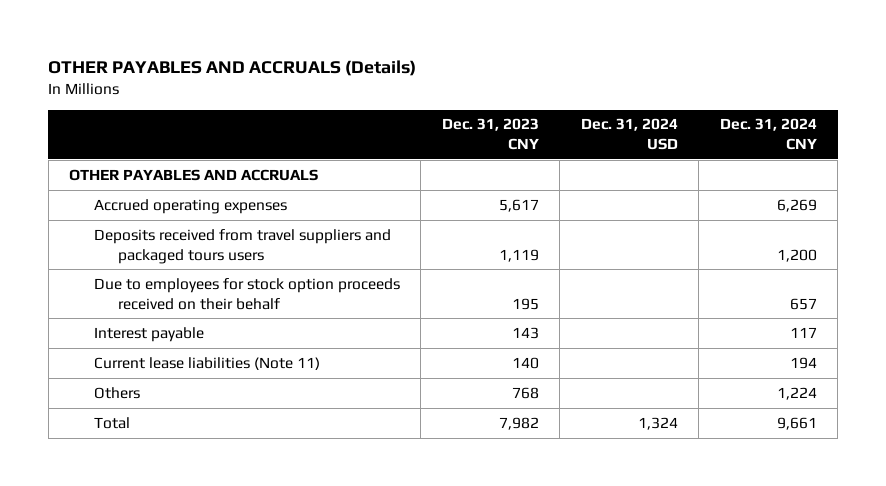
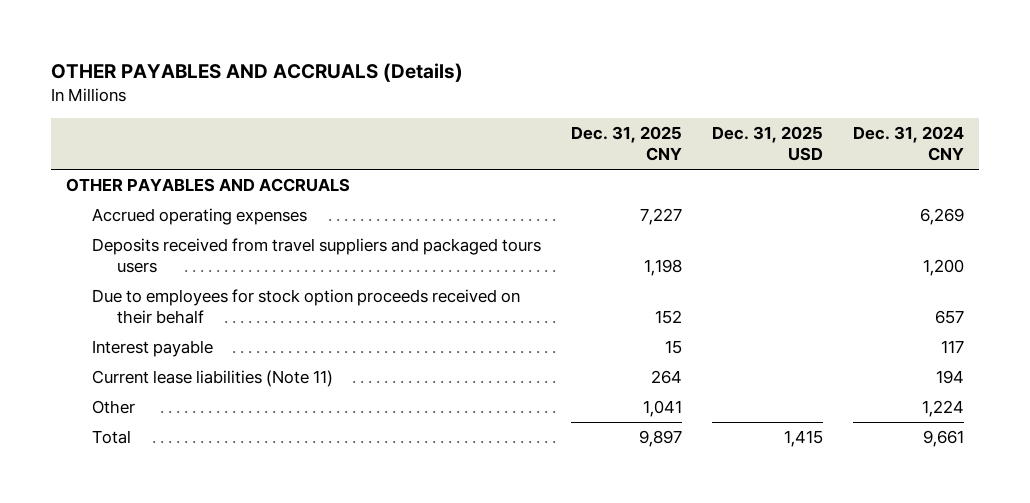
[441,118,539,151] Dec. 31, 2023 CNY -> none
[580,118,678,151] Dec. 31, 2024 USD -> none
none -> [570,126,682,162] Dec. 31, 2025 CNY
none -> [711,126,823,162] Dec. 31, 2025 USD
[93,386,140,399] Others -> [91,400,135,415] Other

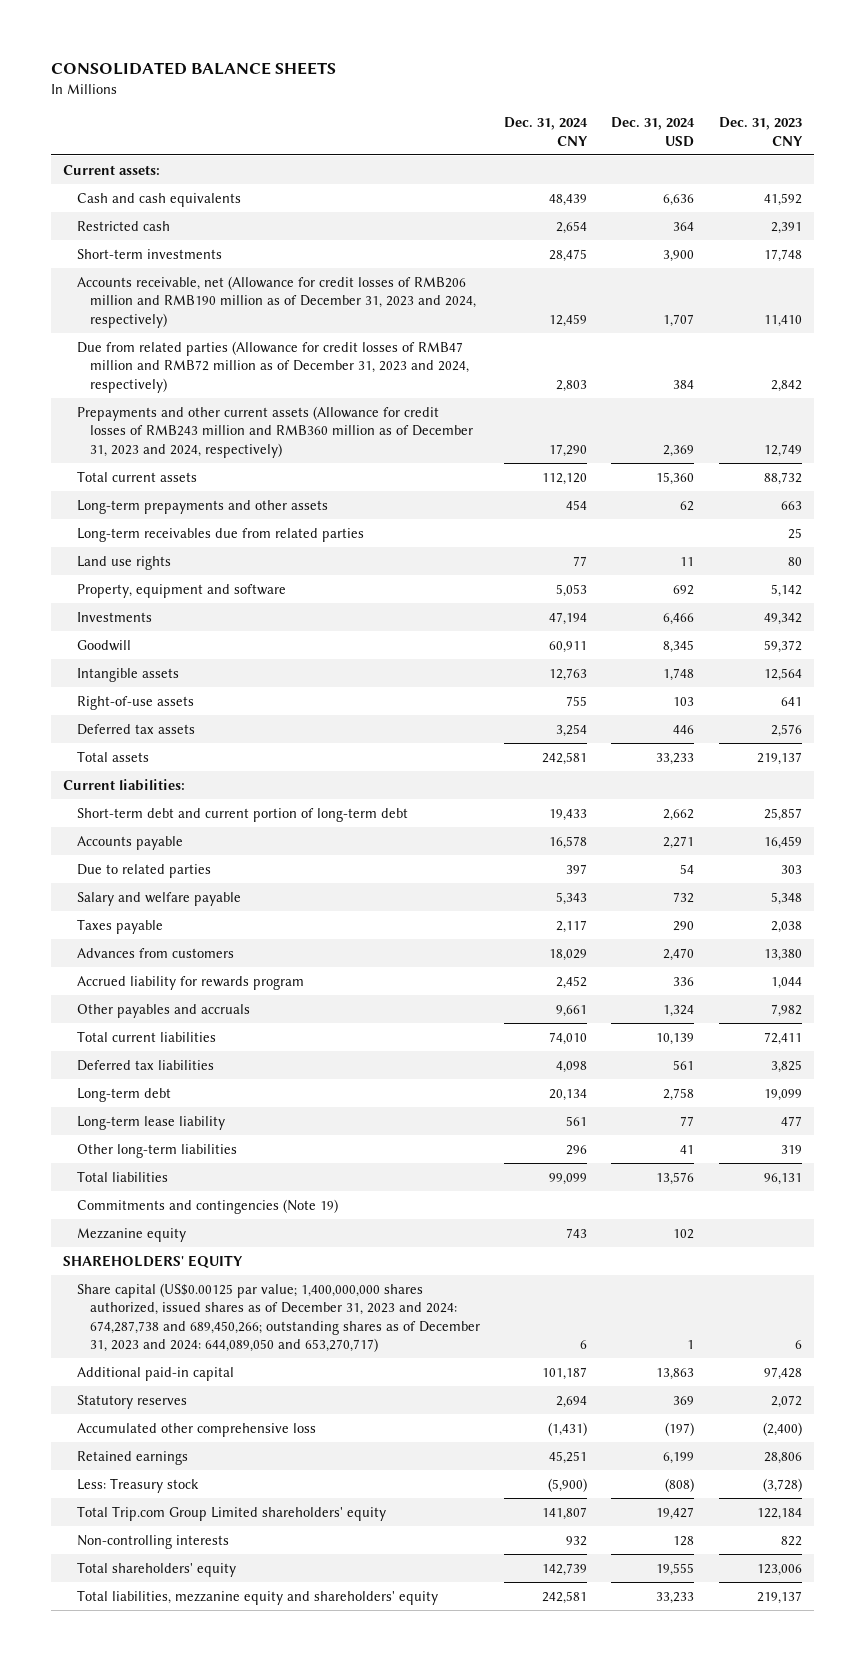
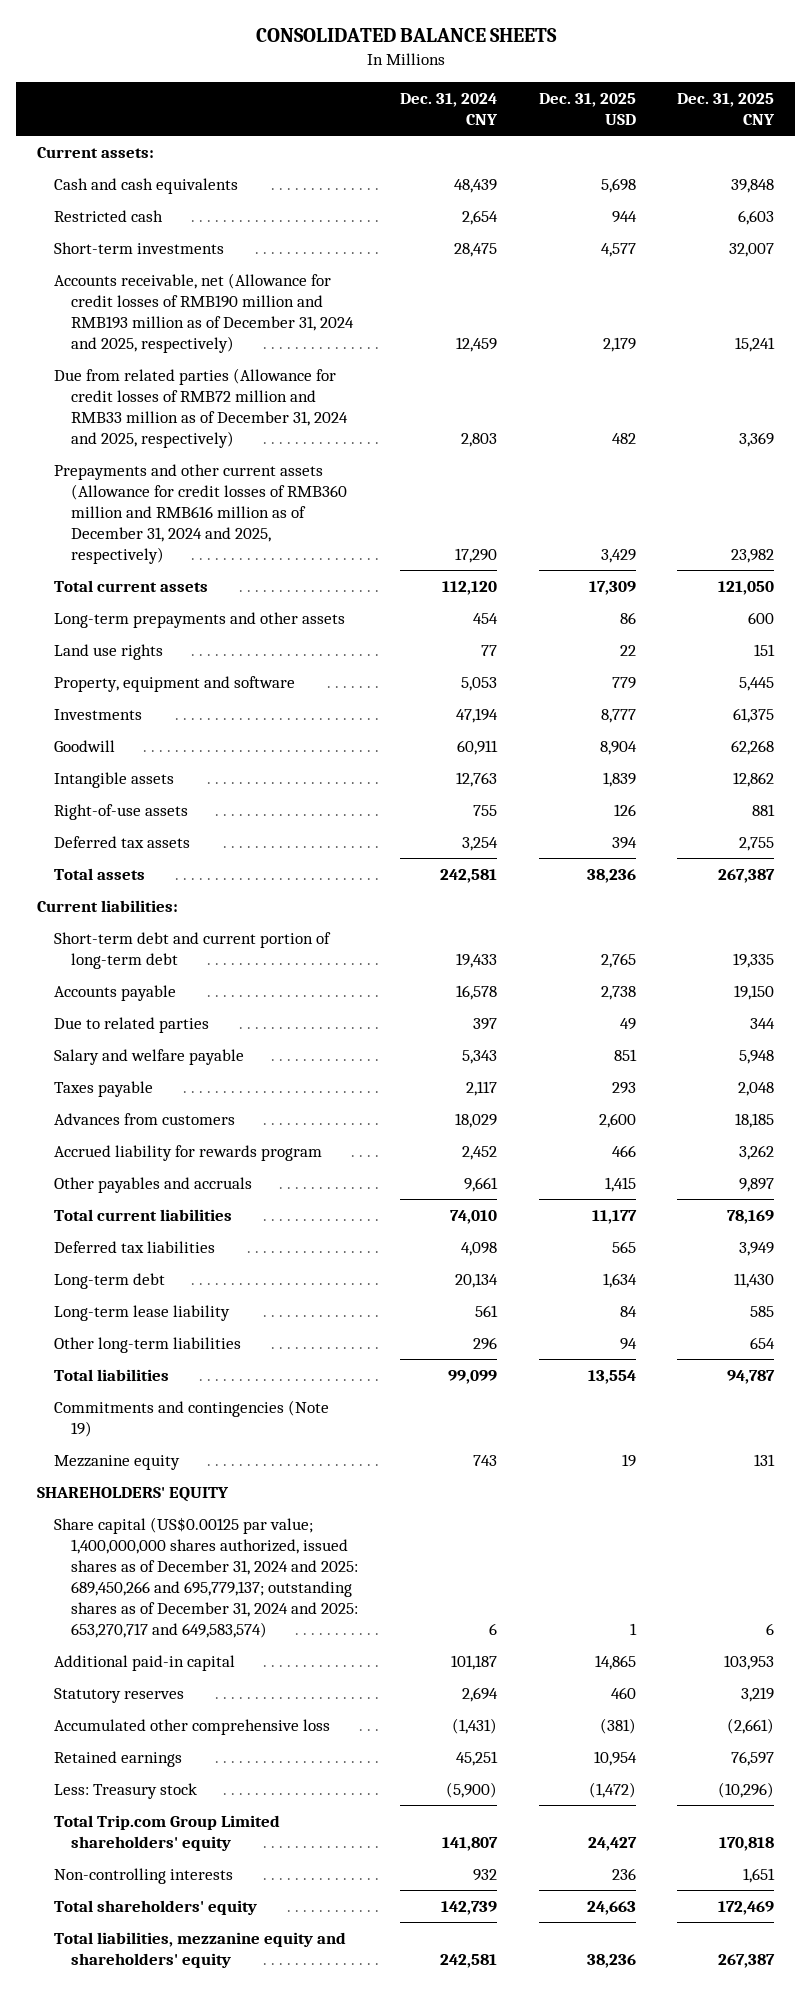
[611,117,696,147] Dec. 31, 2024 USD -> none
[718,117,803,146] Dec. 31, 2023 CNY -> none
none -> [538,93,636,126] Dec. 31, 2025 USD
none -> [677,93,776,126] Dec. 31, 2025 CNY
[76,275,476,328] Accounts receivable, net (Allowance for credit losses of RMB206 million and RMB190 million as of December 31, 2023 and 2024, respectively) -> [54,272,355,353] Accounts receivable, net (Allowance for credit losses of RMB190 million and RMB193 million as of December 31, 2024 and 2025, respectively)
[76,340,469,393] Due from related parties (Allowance for credit losses of RMB47 million and RMB72 million as of December 31, 2023 and 2024, respectively) -> [54,367,349,448] Due from related parties (Allowance for credit losses of RMB72 million and RMB33 million as of December 31, 2024 and 2025, respectively)
[76,405,473,458] Prepayments and other current assets (Allowance for credit losses of RMB243 million and RMB360 million as of December 31, 2023 and 2024, respectively) -> [54,463,348,564] Prepayments and other current assets (Allowance for credit losses of RMB360 million and RMB616 million as of December 31, 2024 and 2025, respectively)
[76,527,364,542] Long-term receivables due from related parties -> none
[76,1282,480,1352] Share capital (US$0.00125 par value; 1,400,000,000 shares authorized, issued shares as of December 31, 2023 and 2024: 674,287,738 and 689,450,266; outstanding shares as of December 31, 2023 and 2024: 644,089,050 and 653,270,717) -> [54,1516,359,1639] Share capital (US$0.00125 par value; 1,400,000,000 shares authorized, issued shares as of December 31, 2024 and 2025: 689,450,266 and 695,779,137; outstanding shares as of December 31, 2024 and 2025: 653,270,717 and 649,583,574)

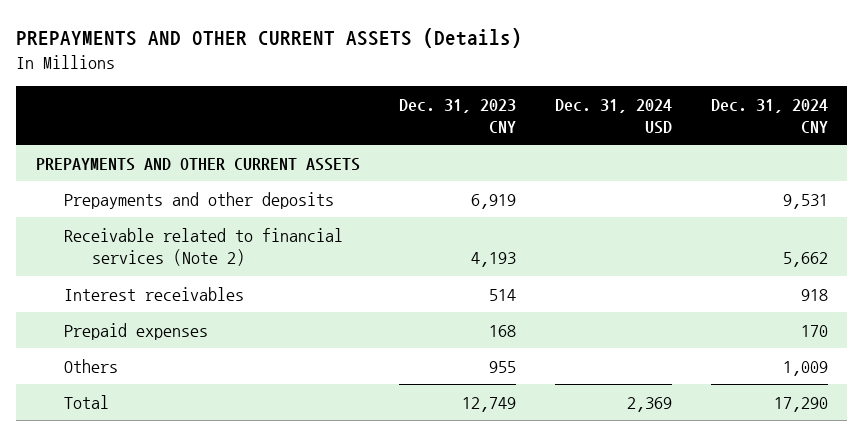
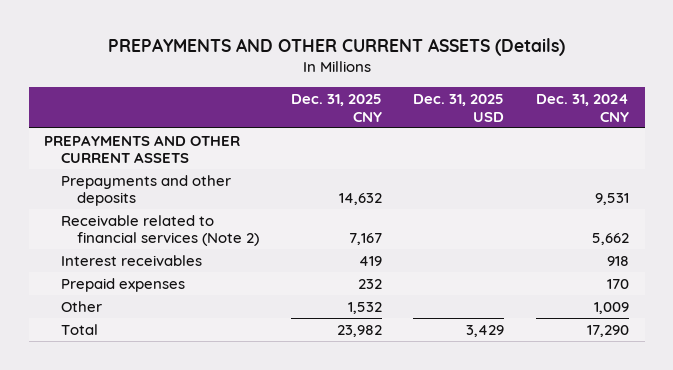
[398,98,516,134] Dec. 31, 2023 CNY -> none
[554,98,672,135] Dec. 31, 2024 USD -> none
none -> [290,94,382,122] Dec. 31, 2025 CNY
none -> [413,94,505,122] Dec. 31, 2025 USD
[64,358,119,373] Others -> [60,300,102,312] Other

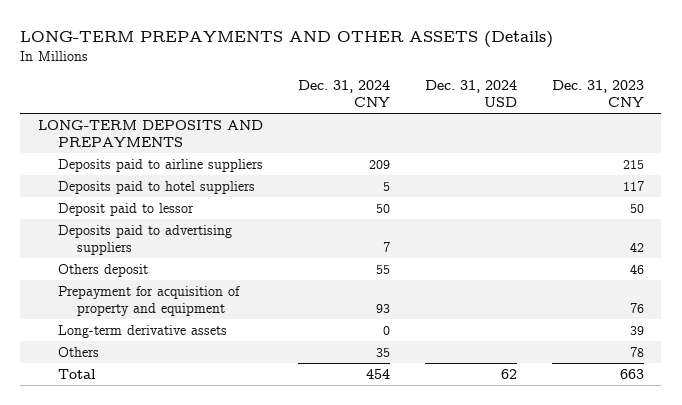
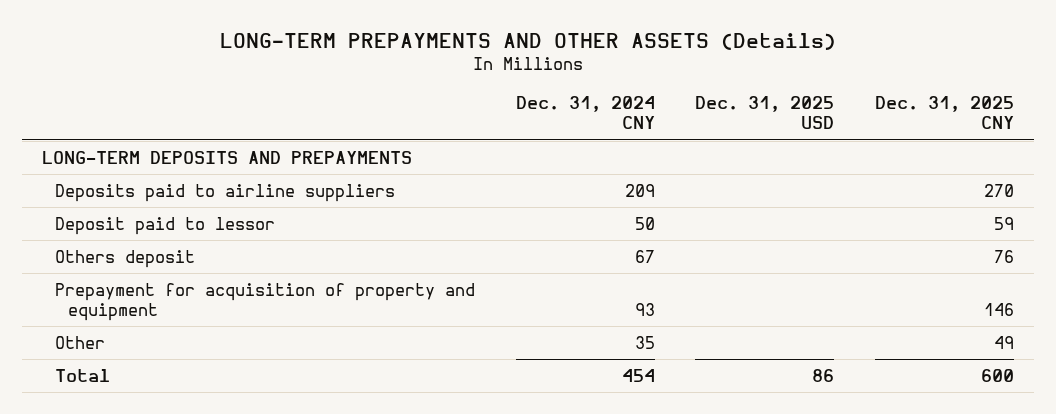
[424,80,517,107] Dec. 31, 2024 USD -> none
[551,80,644,107] Dec. 31, 2023 CNY -> none
none -> [695,96,835,130] Dec. 31, 2025 USD
none -> [874,96,1014,130] Dec. 31, 2025 CNY
[57,180,255,194] Deposits paid to hotel suppliers -> none
[57,224,232,255] Deposits paid to advertising suppliers -> none
[375,264,390,274] 55 -> [634,249,655,263] 67
[57,324,227,338] Long-term derivative assets -> none
[57,346,99,357] Others -> [55,335,106,349] Other

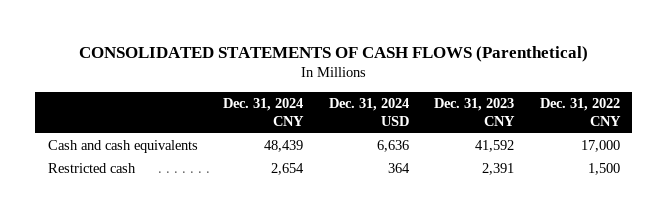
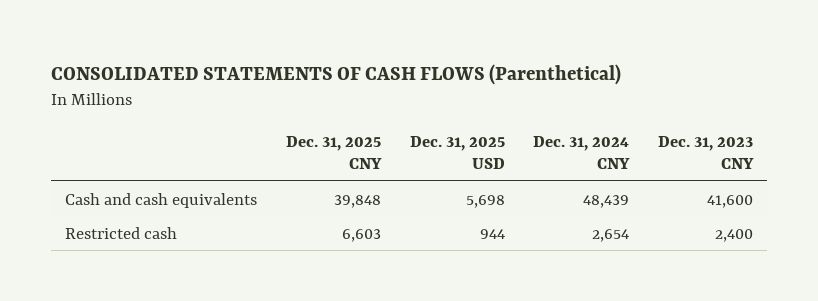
[328,98,409,126] Dec. 31, 2024 USD -> none
[539,98,621,126] Dec. 31, 2022 CNY -> none
none -> [285,135,382,169] Dec. 31, 2025 CNY
none -> [409,135,505,169] Dec. 31, 2025 USD
[475,140,515,153] 41,592 -> [706,194,753,208] 41,600
[482,163,515,176] 2,391 -> [714,228,753,242] 2,400

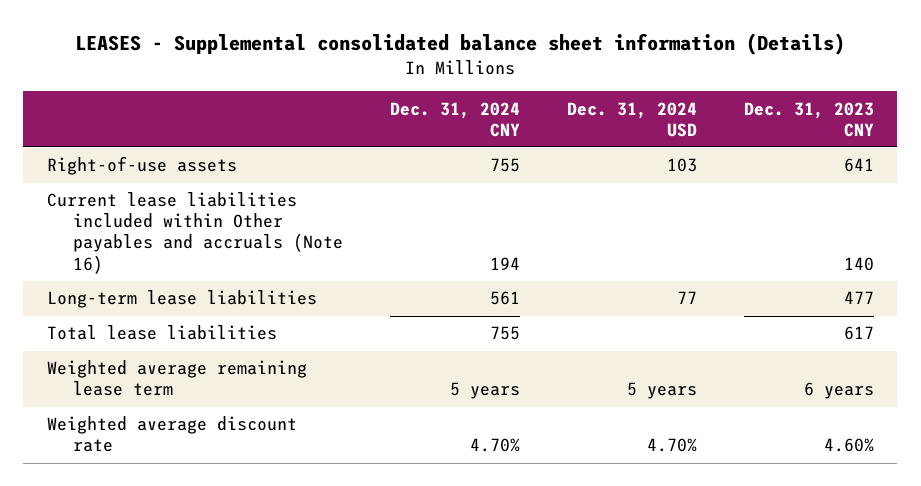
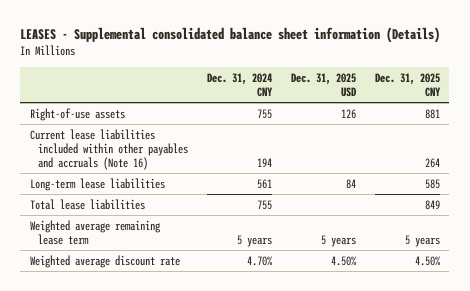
[567,101,698,137] Dec. 31, 2024 USD -> none
[744,101,875,137] Dec. 31, 2023 CNY -> none
none -> [291,72,358,97] Dec. 31, 2025 USD
none -> [374,72,441,97] Dec. 31, 2025 CNY
[46,192,344,274] Current lease liabilities included within Other payables and accruals (Note 16) -> [29,128,189,171] Current lease liabilities included within other payables and accruals (Note 16)

